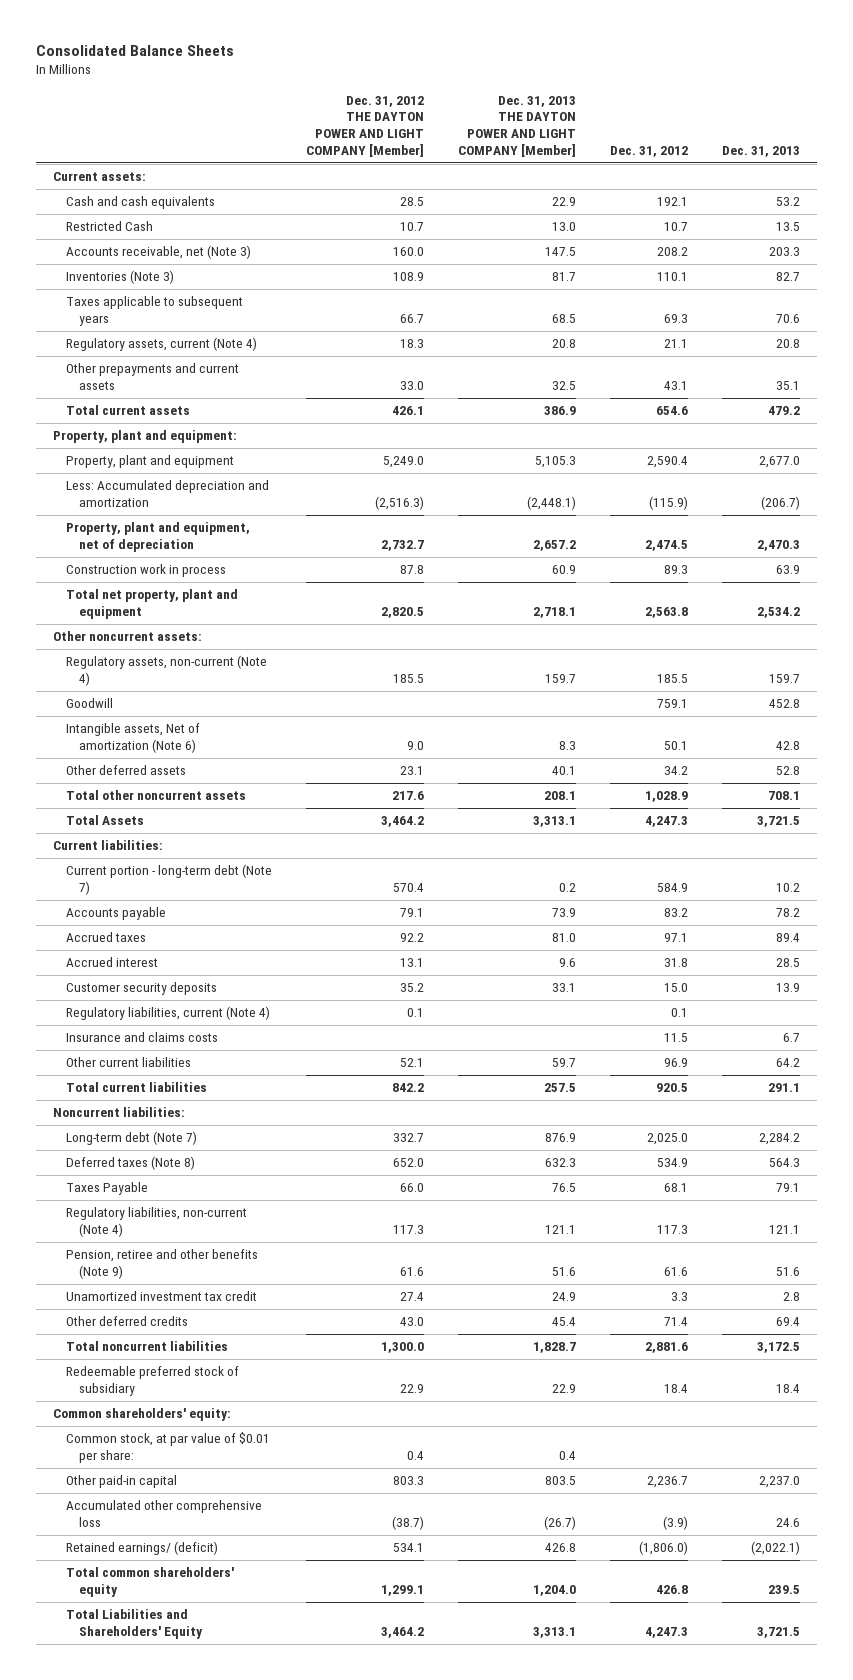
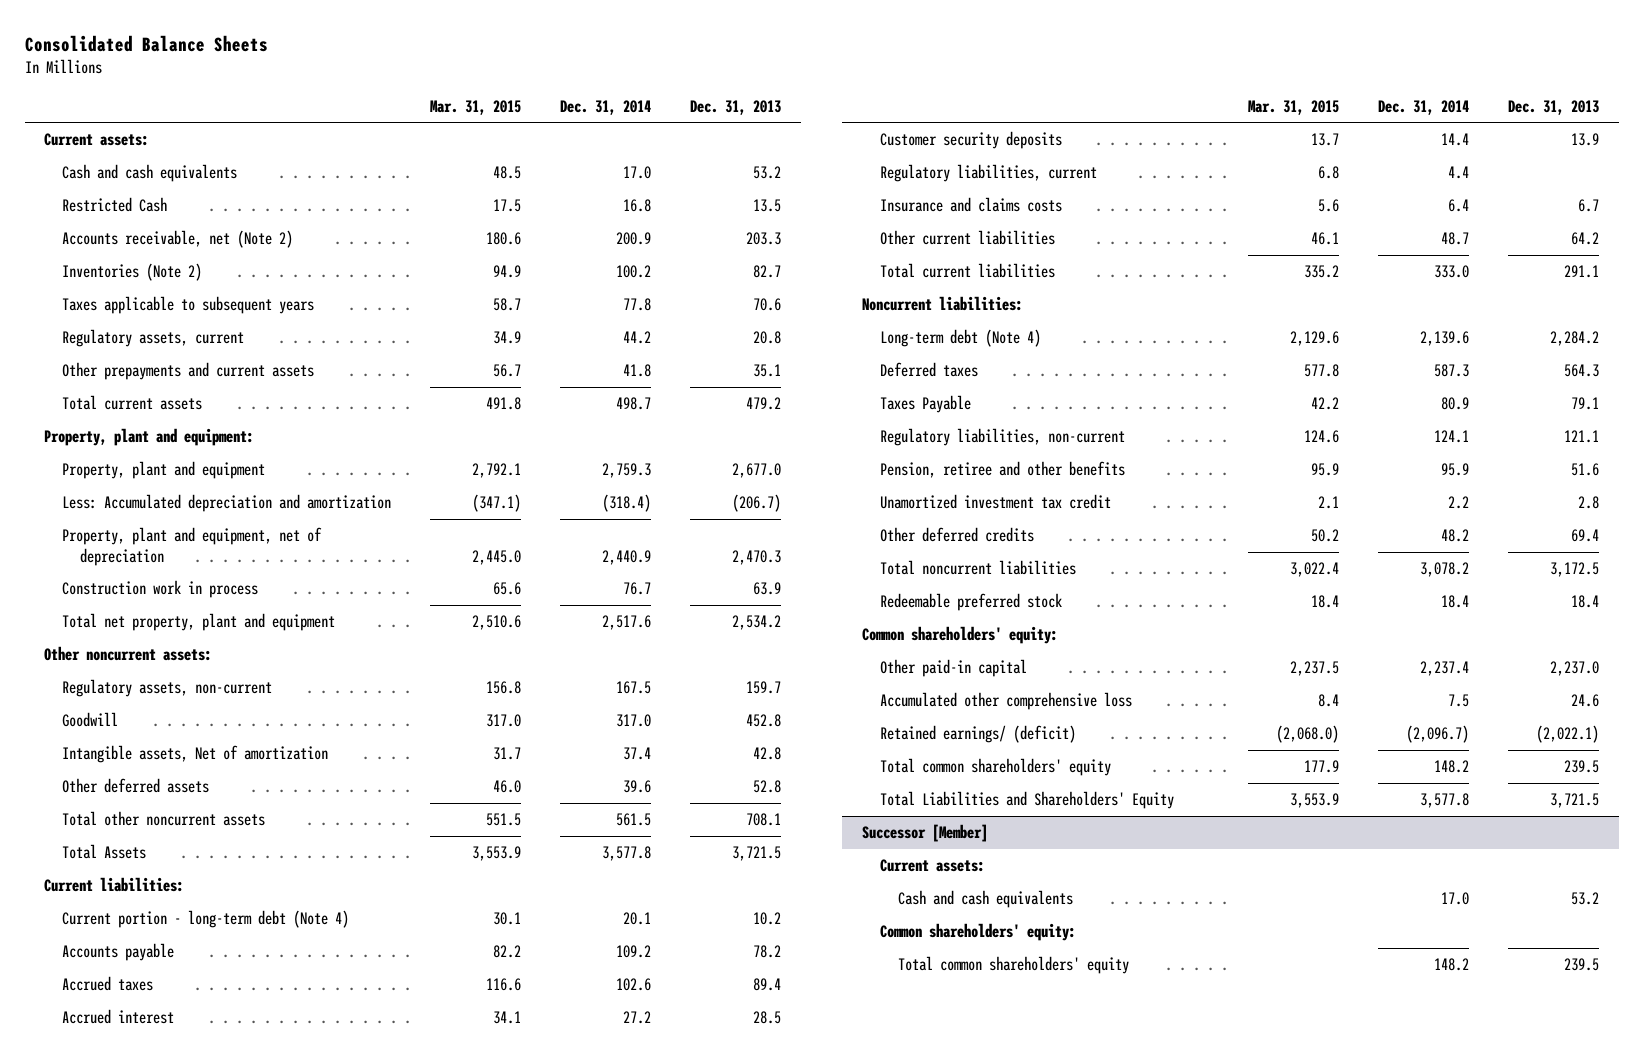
[305,95,424,157] Dec. 31, 2012 THE DAYTON POWER AND LIGHT COMPANY [Member] -> none
[457,95,576,157] Dec. 31, 2013 THE DAYTON POWER AND LIGHT COMPANY [Member] -> none
[609,145,688,157] Dec. 31, 2012 -> none
none -> [430,99,522,115] Mar. 31, 2015
none -> [560,99,652,115] Dec. 31, 2014
[65,245,251,260] Accounts receivable, net (Note 3) -> [62,230,294,249] Accounts receivable, net (Note 2)
[65,270,174,285] Inventories (Note 3) -> [62,263,203,282] Inventories (Note 2)
[65,337,257,352] Regulatory assets, current (Note 4) -> [62,329,245,348] Regulatory assets, current
[65,655,267,686] Regulatory assets, non-current (Note 4) -> [62,679,273,698] Regulatory assets, non-current
[65,723,200,753] Intangible assets, Net of amortization (Note 6) -> [62,745,329,764] Intangible assets, Net of amortization
[65,864,272,895] Current portion - long-term debt (Note 7) -> [62,910,350,929] Current portion - long-term debt (Note 4)
[65,1006,270,1021] Regulatory liabilities, current (Note 4) -> [879,164,1097,183] Regulatory liabilities, current
[65,1131,197,1146] Long-term debt (Note 7) -> [879,329,1041,348] Long-term debt (Note 4)
[65,1156,195,1171] Deferred taxes (Note 8) -> [879,362,978,378] Deferred taxes
[65,1207,247,1237] Regulatory liabilities, non-current (Note 4) -> [879,428,1125,447] Regulatory liabilities, non-current
[65,1249,258,1279] Pension, retiree and other benefits (Note 9) -> [879,461,1125,479] Pension, retiree and other benefits
[65,1366,239,1396] Redeemable preferred stock of subsidiary -> [879,593,1062,612] Redeemable preferred stock
[65,1432,270,1463] Common stock, at par value of $0.01 per share: -> none
none -> [862,824,989,843] Successor [Member]
none -> [879,859,985,873] Current assets:
none -> [897,890,1073,909] Cash and cash equivalents
none -> [879,923,1076,942] Common shareholders' equity:
none -> [897,956,1129,975] Total common shareholders' equity

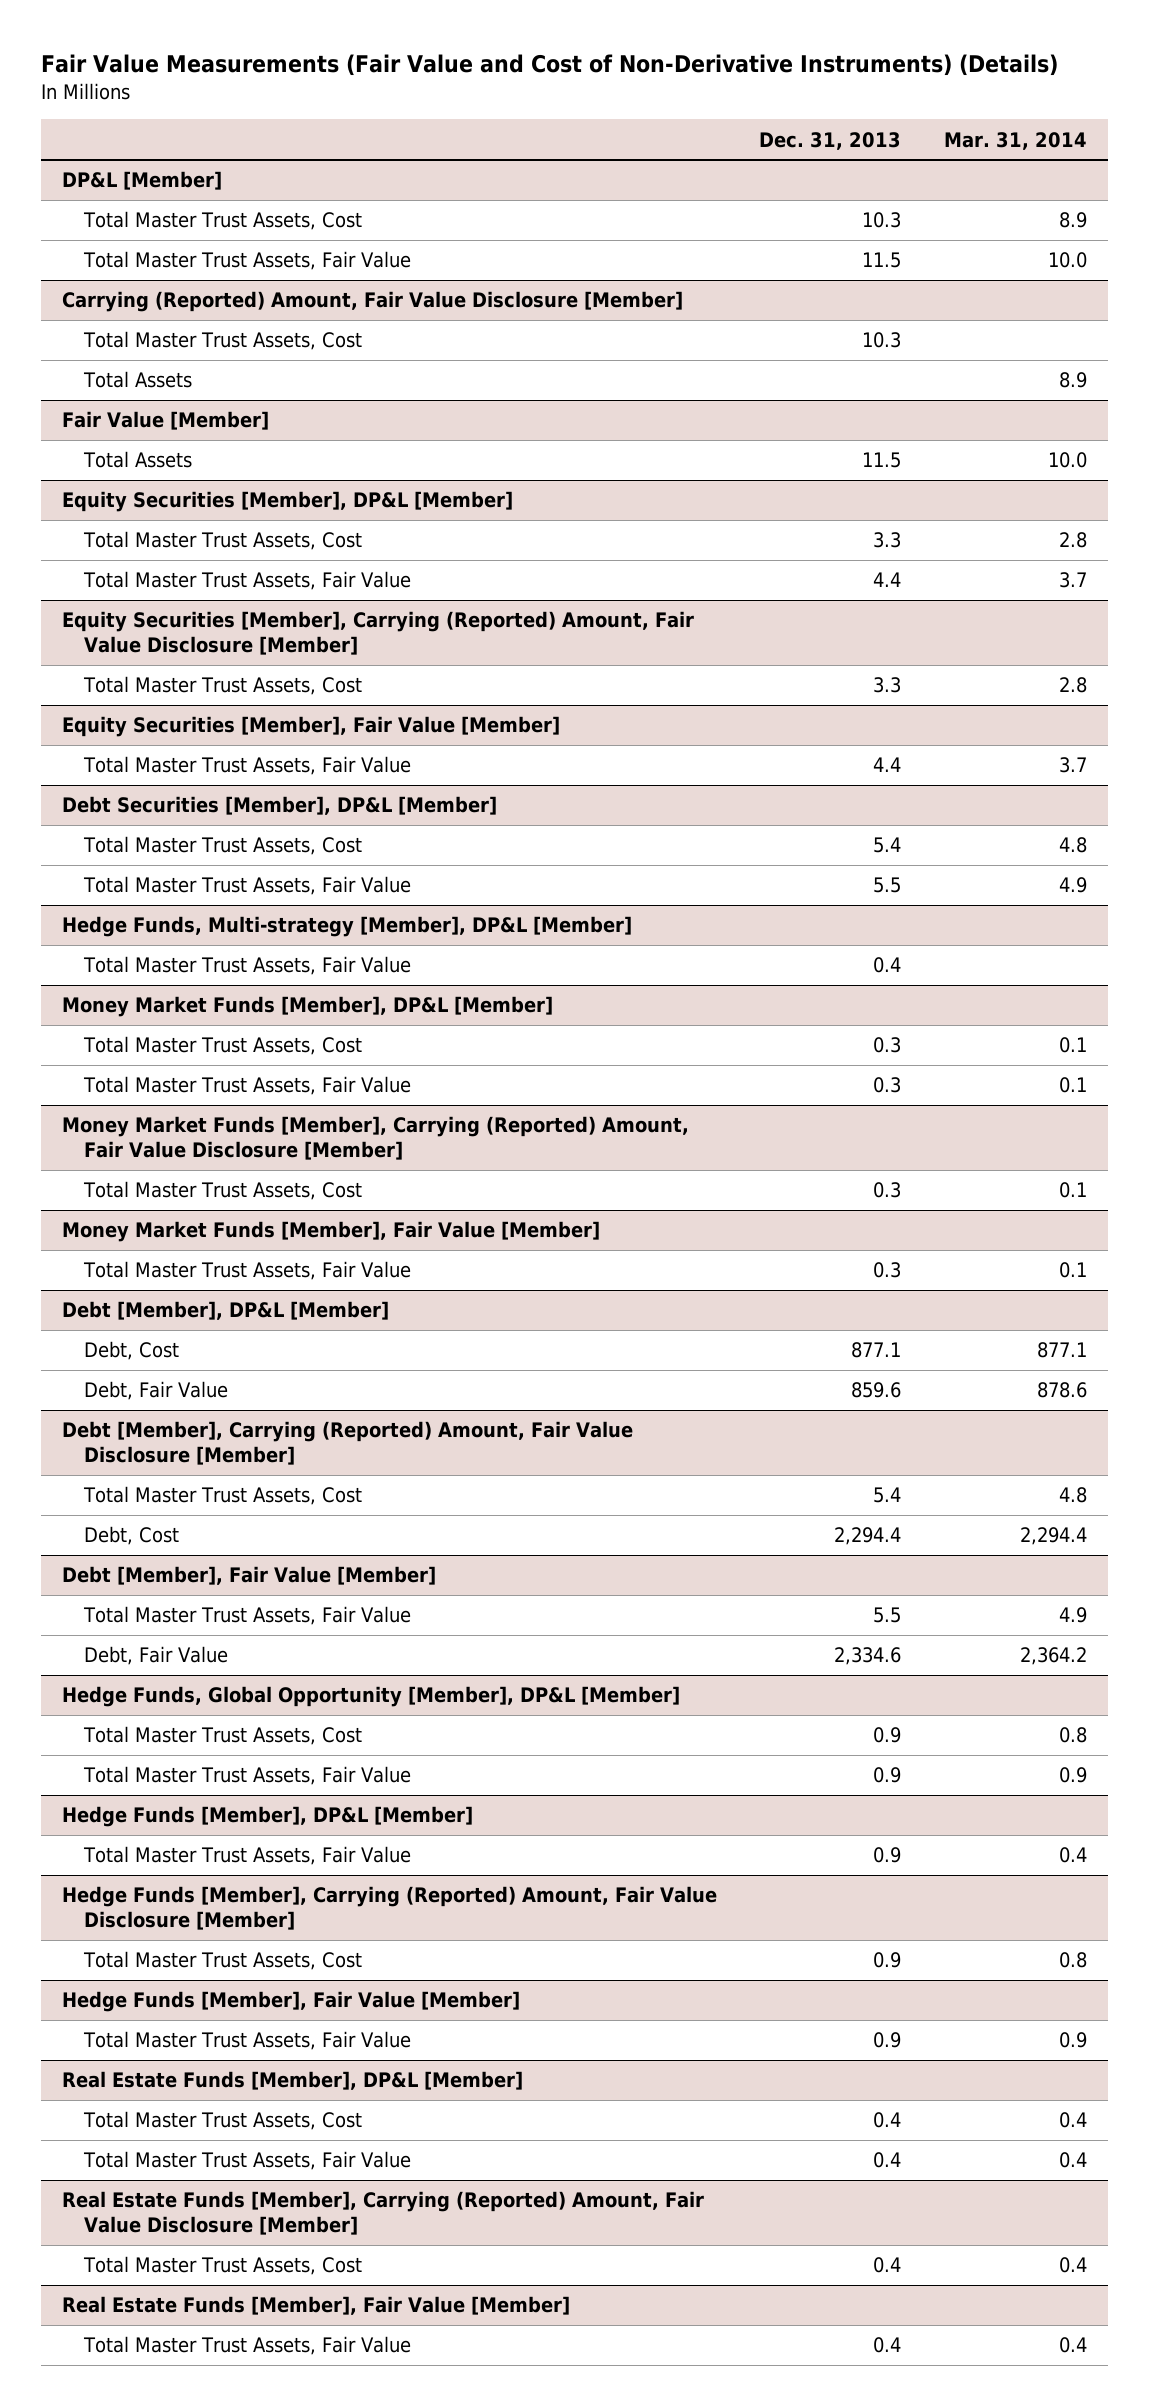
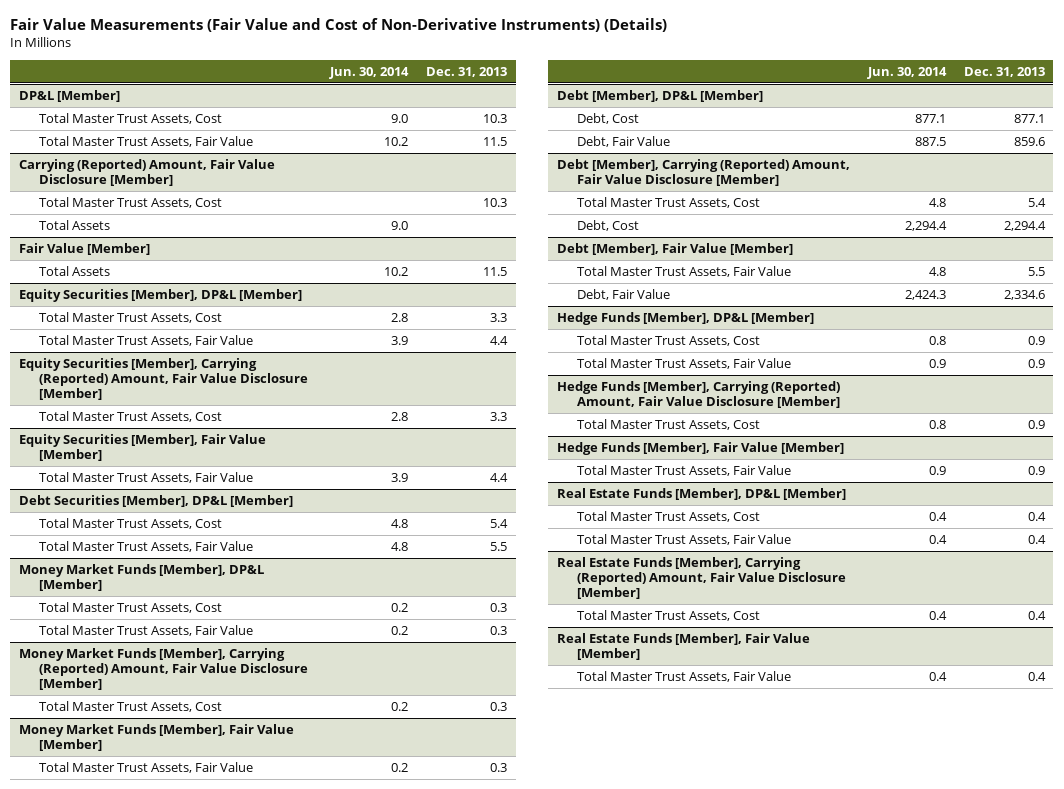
[944,131,1088,150] Mar. 31, 2014 -> none
none -> [329,66,410,79] Jun. 30, 2014
[61,916,632,938] Hedge Funds, Multi-strategy [Member], DP&L [Member] -> none
[82,956,411,976] Total Master Trust Assets, Fair Value -> none
[61,1686,680,1708] Hedge Funds, Global Opportunity [Member], DP&L [Member] -> none
[82,1726,362,1746] Total Master Trust Assets, Cost -> none
[82,1766,411,1786] Total Master Trust Assets, Fair Value -> none
none -> [576,334,760,346] Total Master Trust Assets, Cost

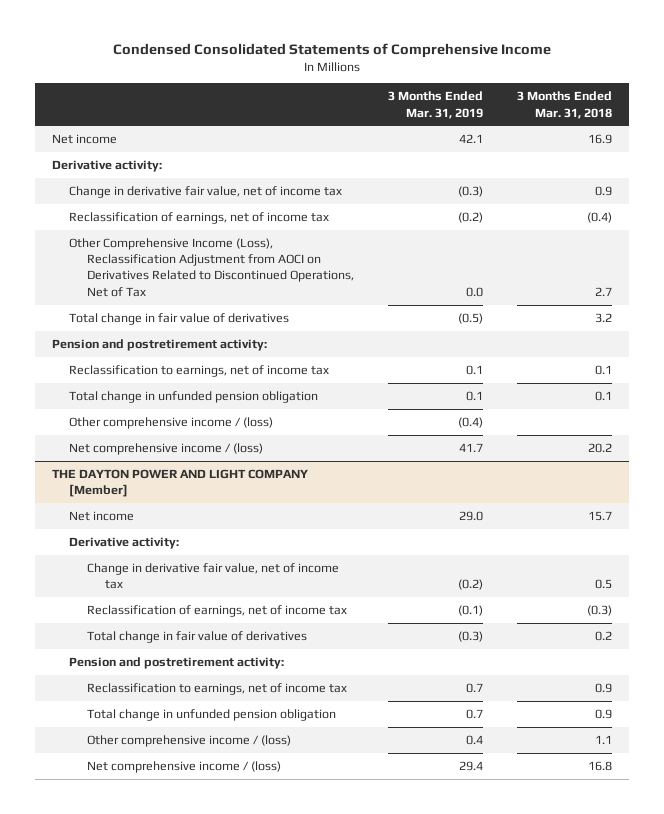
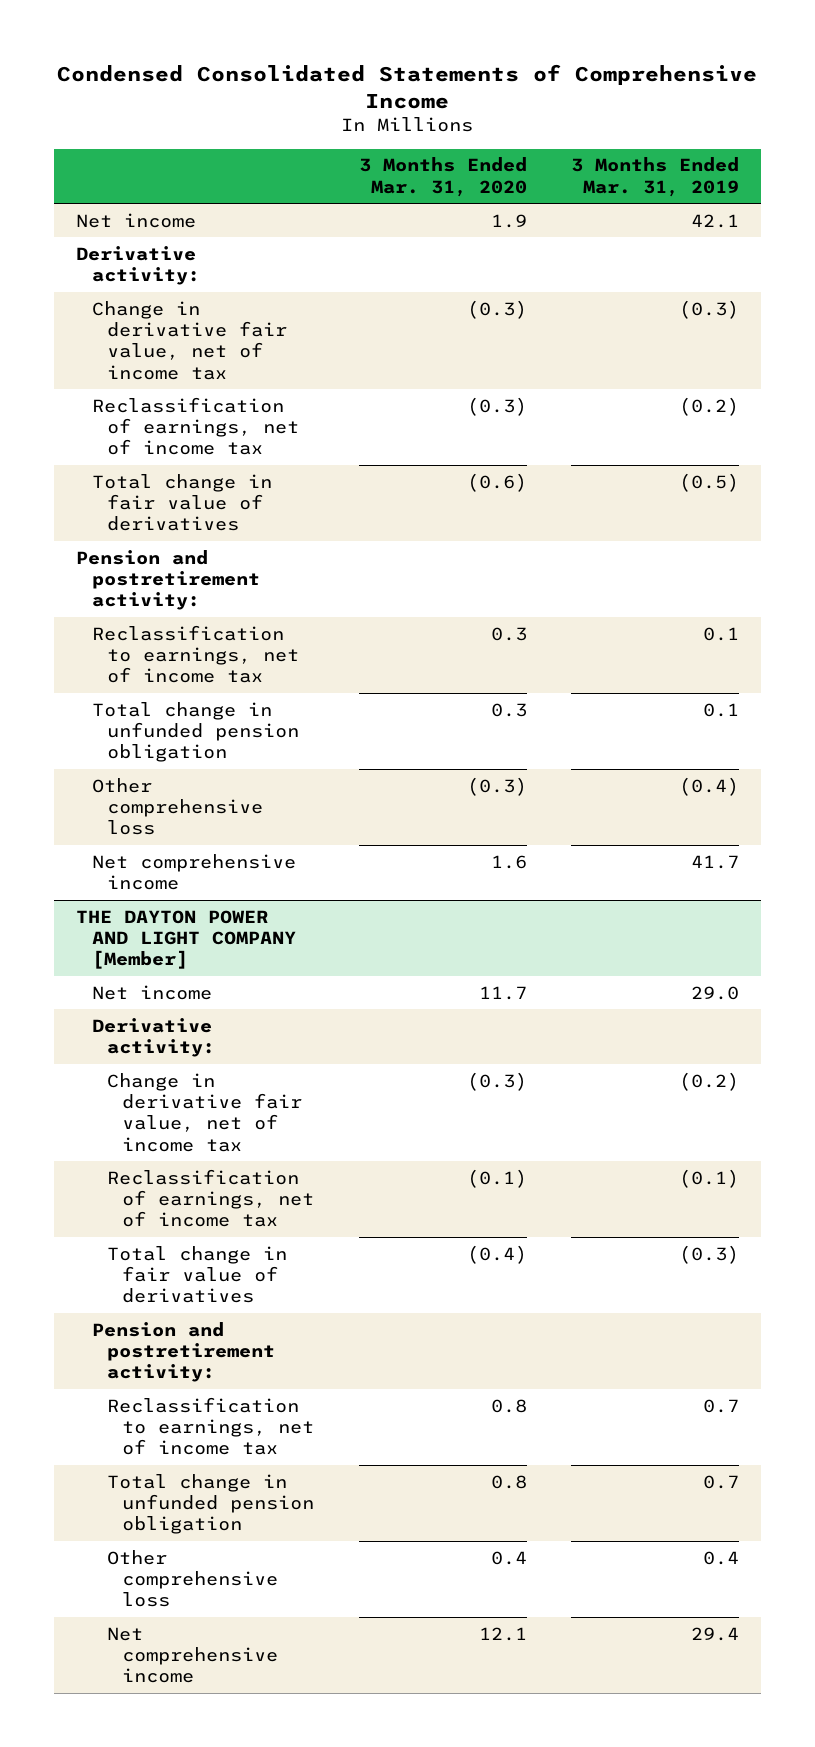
[516,91,612,119] 3 Months Ended Mar. 31, 2018 -> none
none -> [358,157,527,197] 3 Months Ended Mar. 31, 2020
[69,238,355,297] Other Comprehensive Income (Loss), Reclassification Adjustment from AOCI on Derivatives Related to Discontinued Operations, Net of Tax -> none
[69,417,274,430] Other comprehensive income / (loss) -> [91,777,263,836] Other comprehensive loss
[69,443,264,456] Net comprehensive income / (loss) -> [91,853,296,891] Net comprehensive income
[87,735,292,748] Other comprehensive income / (loss) -> [106,1549,279,1608] Other comprehensive loss
[87,761,282,774] Net comprehensive income / (loss) -> [106,1626,279,1684] Net comprehensive income

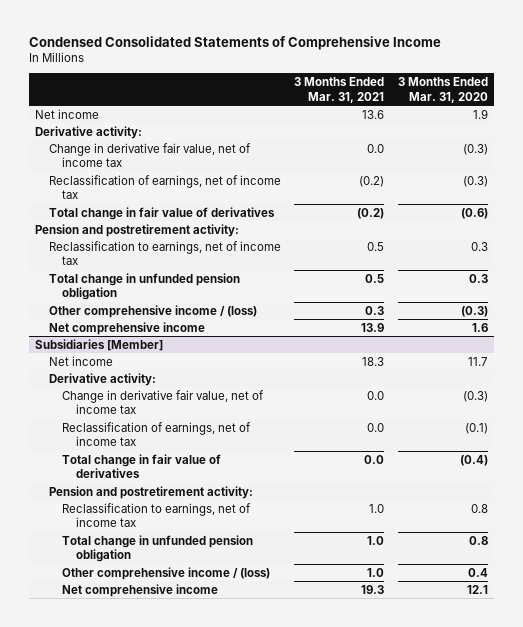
[570,157,739,197] 3 Months Ended Mar. 31, 2019 -> none
none -> [294,77,385,103] 3 Months Ended Mar. 31, 2021
[91,777,263,836] Other comprehensive loss -> [48,304,257,318] Other comprehensive income / (loss)
[76,909,296,970] THE DAYTON POWER AND LIGHT COMPANY [Member] -> [35,338,164,351] Subsidiaries [Member]
[106,1549,279,1608] Other comprehensive loss -> [62,566,271,580] Other comprehensive income / (loss)

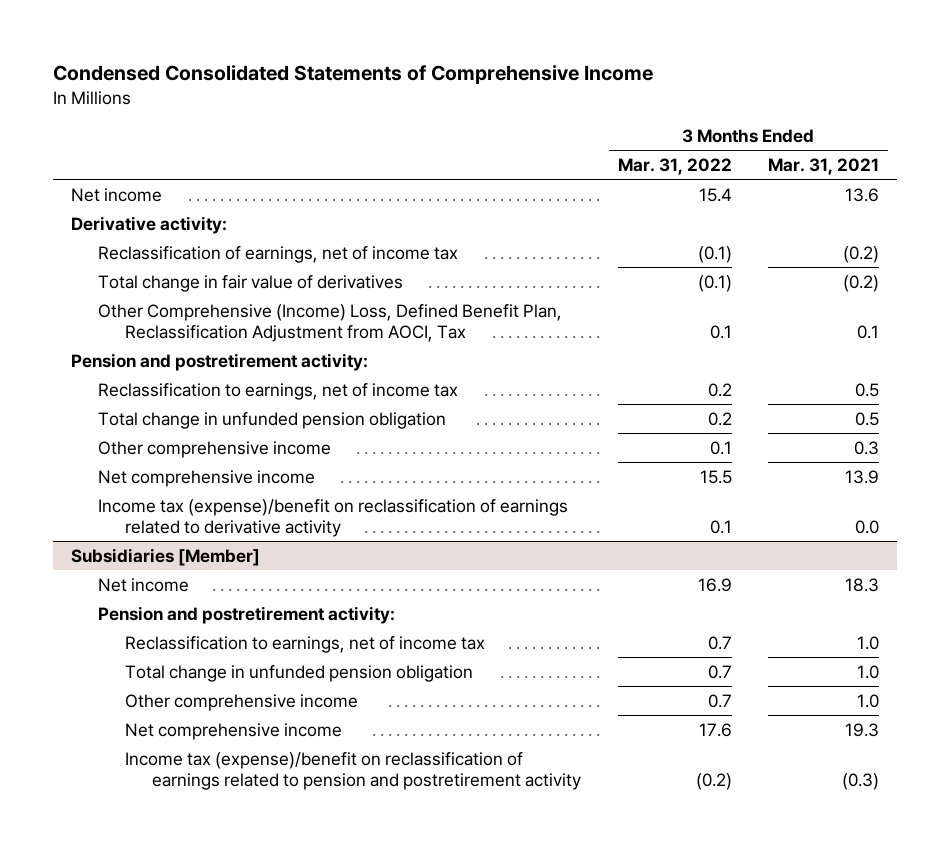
[397,77,488,103] 3 Months Ended Mar. 31, 2020 -> none
none -> [617,157,732,175] Mar. 31, 2022
[48,142,251,168] Change in derivative fair value, net of income tax -> none
none -> [98,303,563,342] Other Comprehensive (Income) Loss, Defined Benefit Plan, Reclassification Adjustment from AOCI, Tax
[48,304,257,318] Other comprehensive income / (loss) -> [98,440,332,458] Other comprehensive income
none -> [98,498,569,537] Income tax (expense)/benefit on reclassification of earnings related to derivative activity
[48,372,156,386] Derivative activity: -> none
[62,389,265,415] Change in derivative fair value, net of income tax -> none
[62,421,252,447] Reclassification of earnings, net of income tax -> none
[62,453,222,479] Total change in fair value of derivatives -> none
[62,566,271,580] Other comprehensive income / (loss) -> [125,693,359,711] Other comprehensive income
none -> [125,751,582,790] Income tax (expense)/benefit on reclassification of earnings related to pension and postretirement activity

